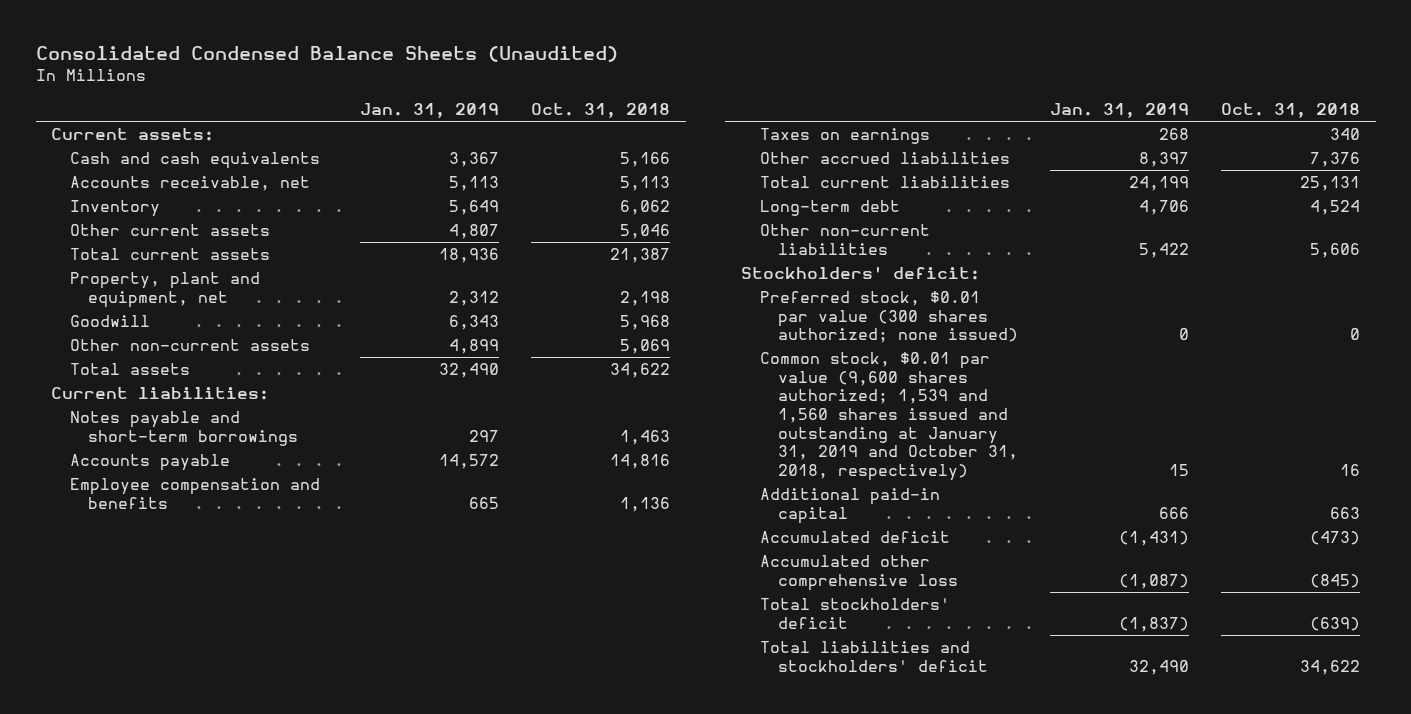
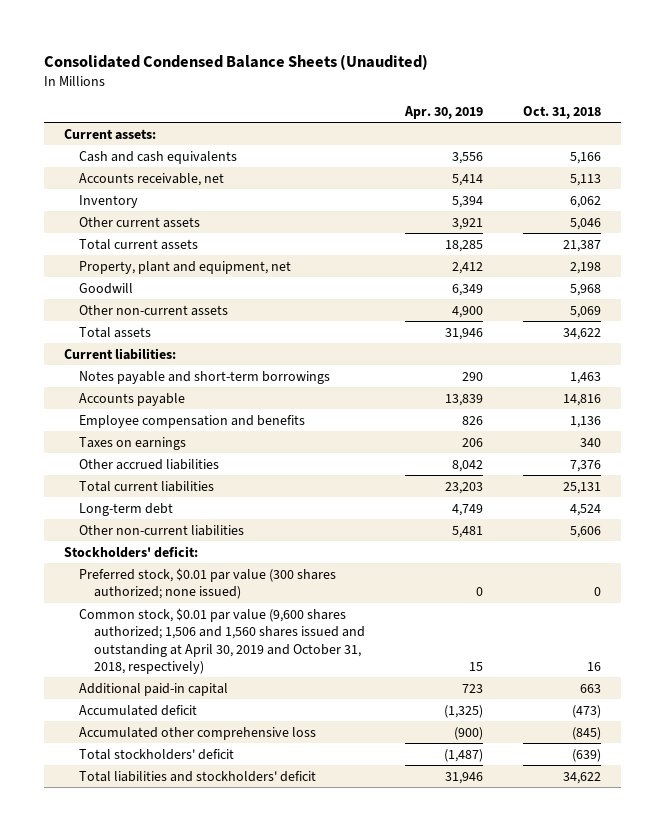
[360,103,500,119] Jan. 31, 2019 -> none
none -> [404,105,484,119] Apr. 30, 2019
[759,351,1019,482] Common stock, $0.01 par value (9,600 shares authorized; 1,539 and 1,560 shares issued and outstanding at January 31, 2019 and October 31, 2018, respectively) -> [79,607,366,674] Common stock, $0.01 par value (9,600 shares authorized; 1,506 and 1,560 shares issued and outstanding at April 30, 2019 and October 31, 2018, respectively)

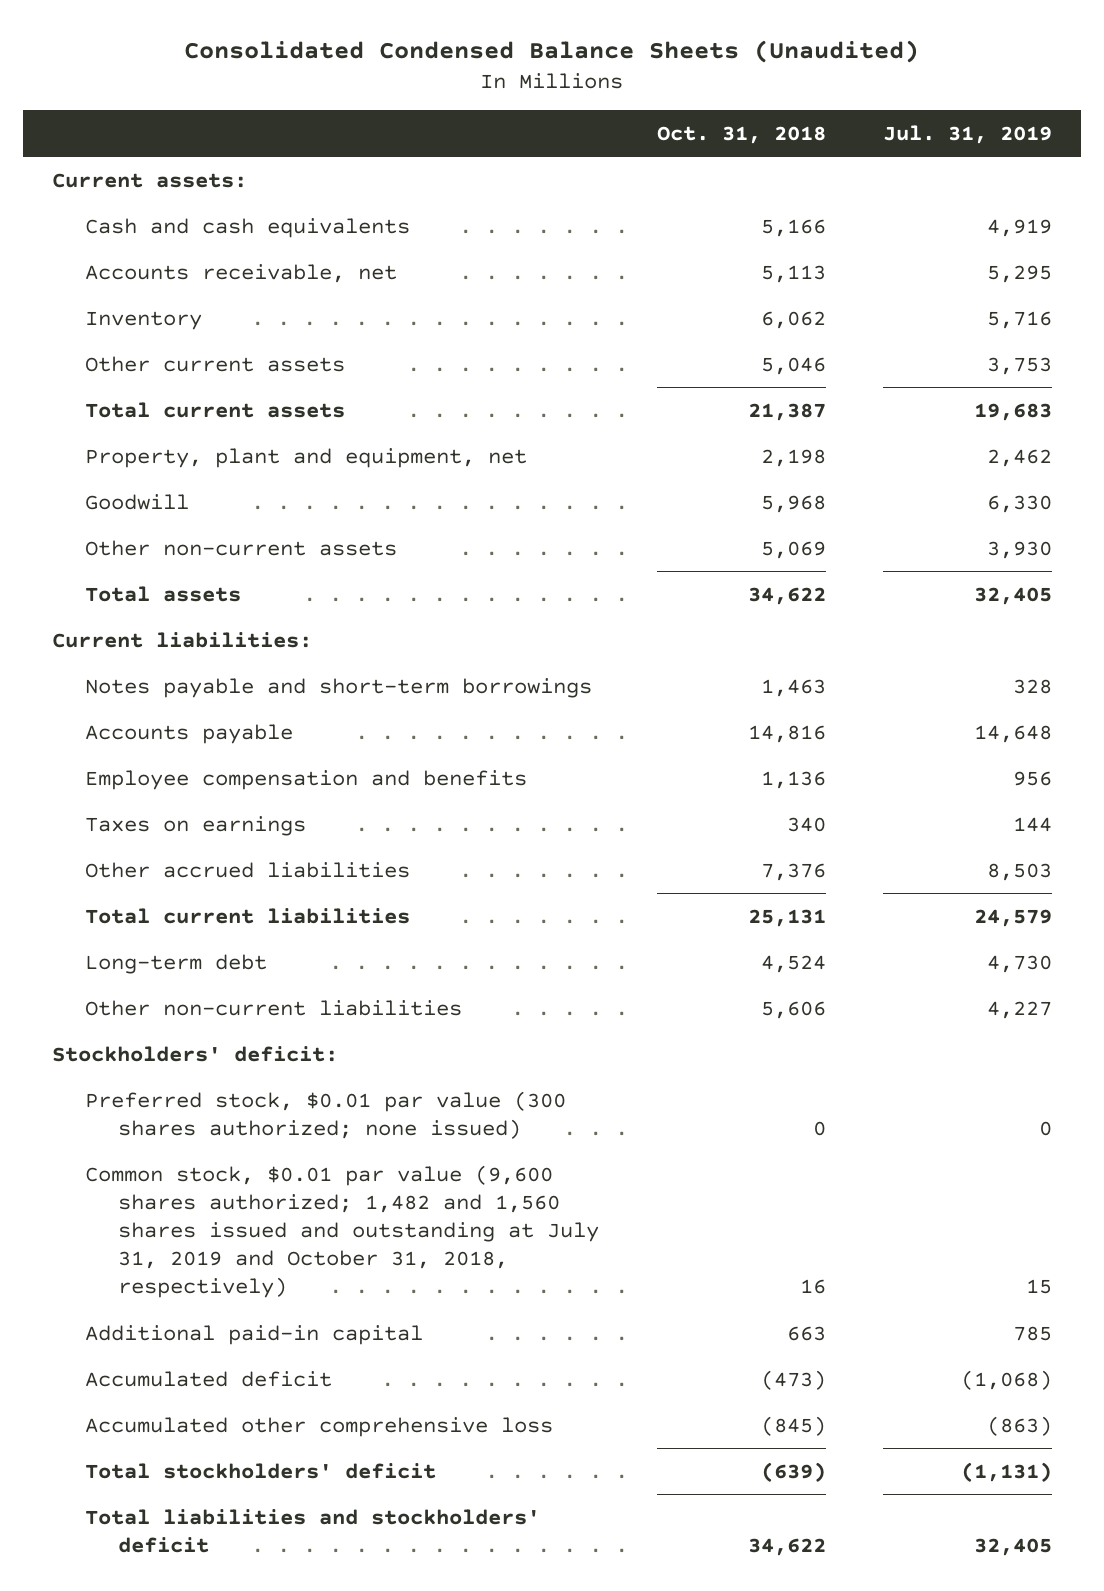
[404,105,484,119] Apr. 30, 2019 -> none
none -> [882,124,1052,144] Jul. 31, 2019
[79,607,366,674] Common stock, $0.01 par value (9,600 shares authorized; 1,506 and 1,560 shares issued and outstanding at April 30, 2019 and October 31, 2018, respectively) -> [85,1164,600,1299] Common stock, $0.01 par value (9,600 shares authorized; 1,482 and 1,560 shares issued and outstanding at July 31, 2019 and October 31, 2018, respectively)

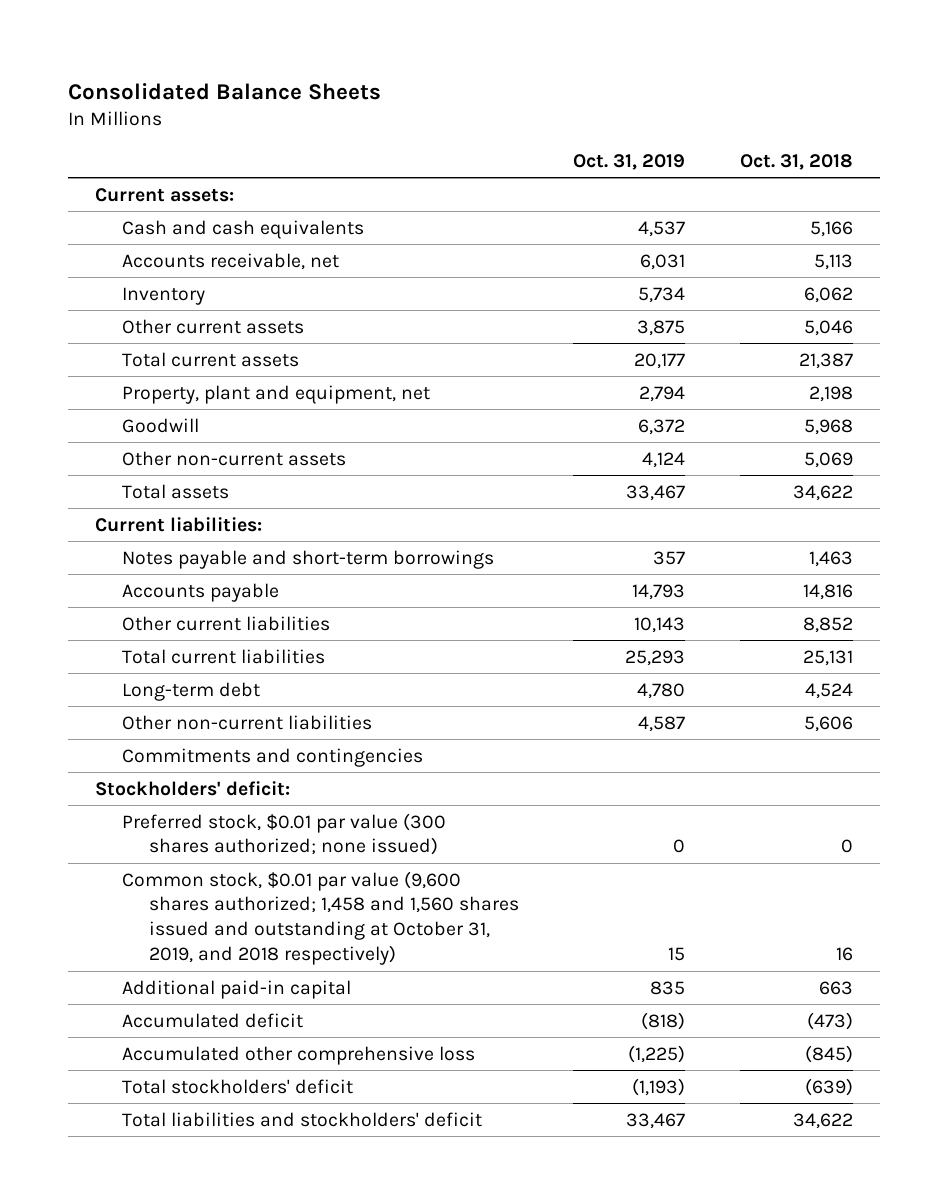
[183,39,919,63] Consolidated Condensed Balance Sheets (Unaudited) -> [68,82,382,100] Consolidated Balance Sheets
[882,124,1052,144] Jul. 31, 2019 -> none
none -> [573,154,686,171] Oct. 31, 2019
[85,769,528,790] Employee compensation and benefits -> none
[85,815,307,836] Taxes on earnings -> none
[85,861,411,878] Other accrued liabilities -> [122,615,331,631] Other current liabilities
[760,862,826,881] 7,376 -> [802,616,853,633] 8,852
none -> [122,747,424,767] Commitments and contingencies
[85,1164,600,1299] Common stock, $0.01 par value (9,600 shares authorized; 1,482 and 1,560 shares issued and outstanding at July 31, 2019 and October 31, 2018, respectively) -> [122,870,520,966] Common stock, $0.01 par value (9,600 shares authorized; 1,458 and 1,560 shares issued and outstanding at October 31, 2019, and 2018 respectively)

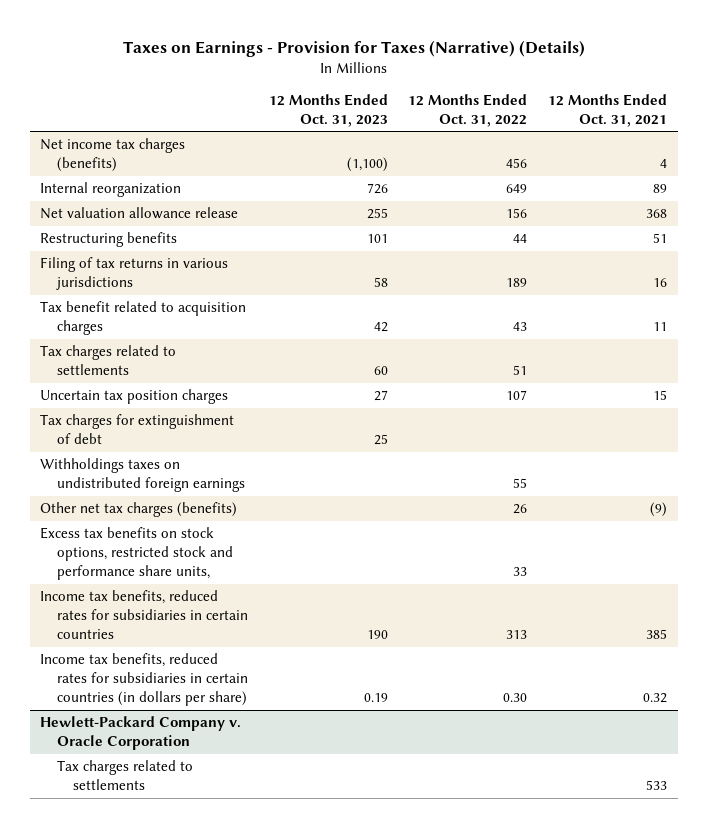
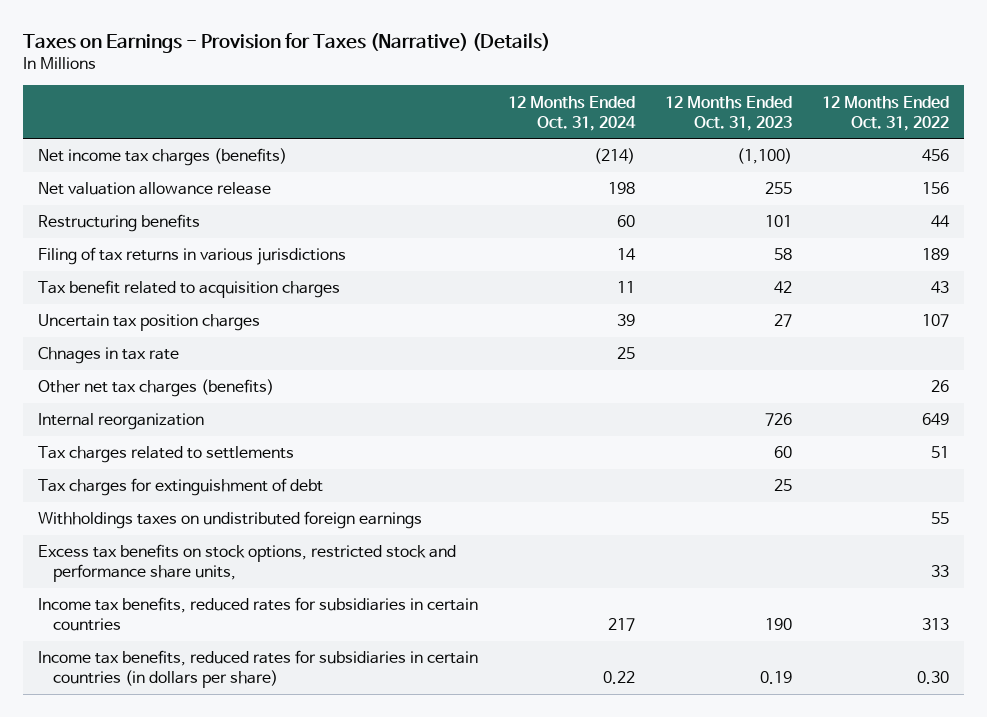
[548,93,668,127] 12 Months Ended Oct. 31, 2021 -> none
none -> [507,95,636,131] 12 Months Ended Oct. 31, 2024
none -> [37,347,179,365] Chnages in tax rate
[40,502,238,518] Other net tax charges (benefits) -> [37,379,274,398] Other net tax charges (benefits)
[40,182,182,198] Internal reorganization -> [37,413,204,431] Internal reorganization
[40,345,177,376] Tax charges related to settlements -> [37,446,294,464] Tax charges related to settlements
[40,716,242,751] Hewlett-Packard Company v. Oracle Corporation -> none
[56,760,193,791] Tax charges related to settlements -> none

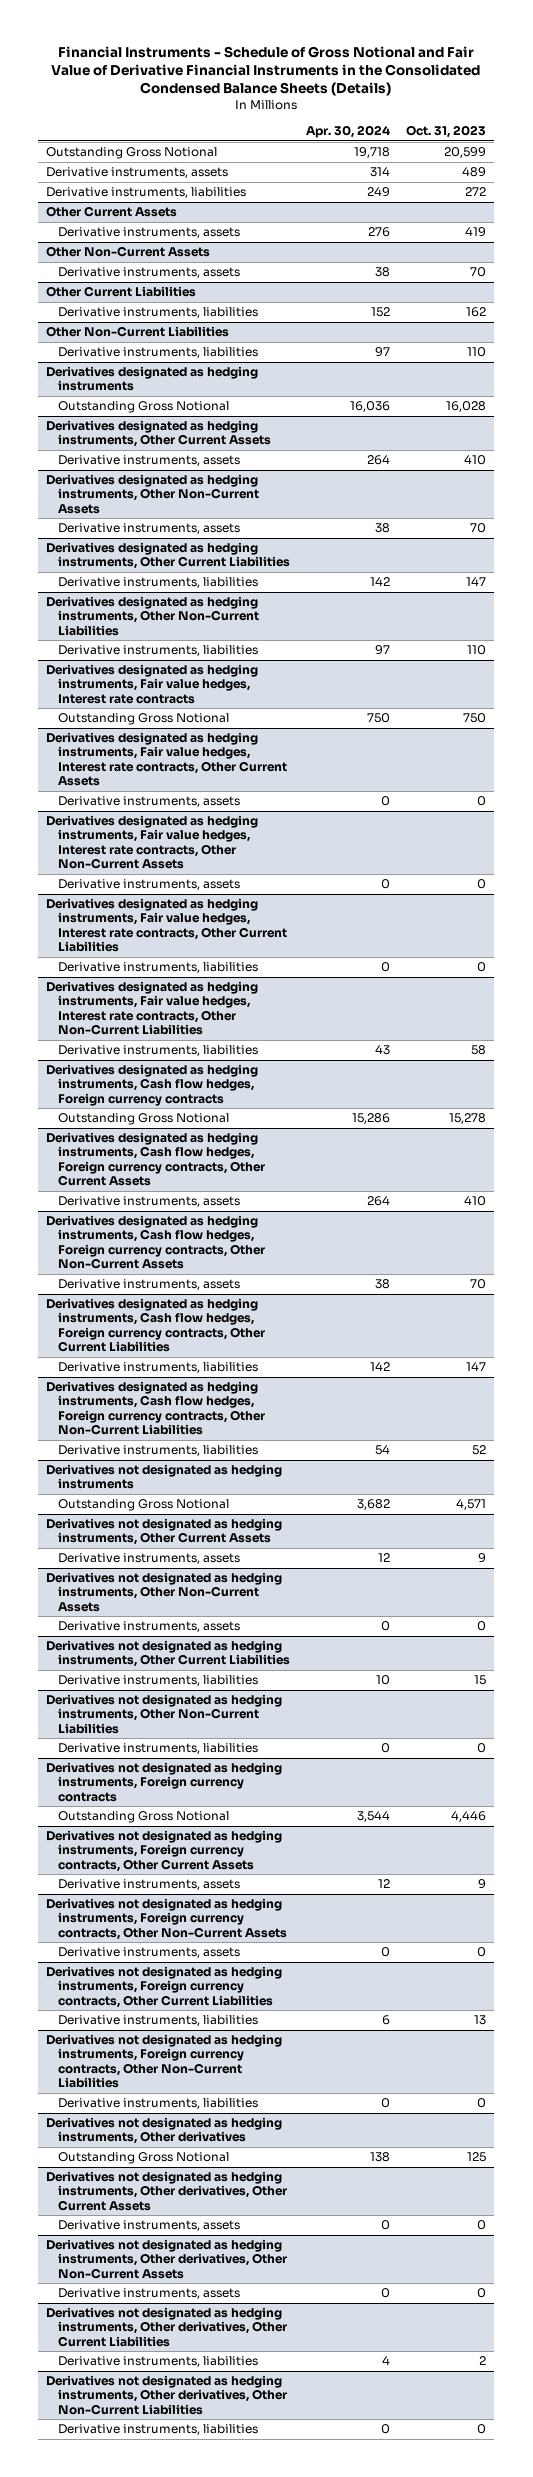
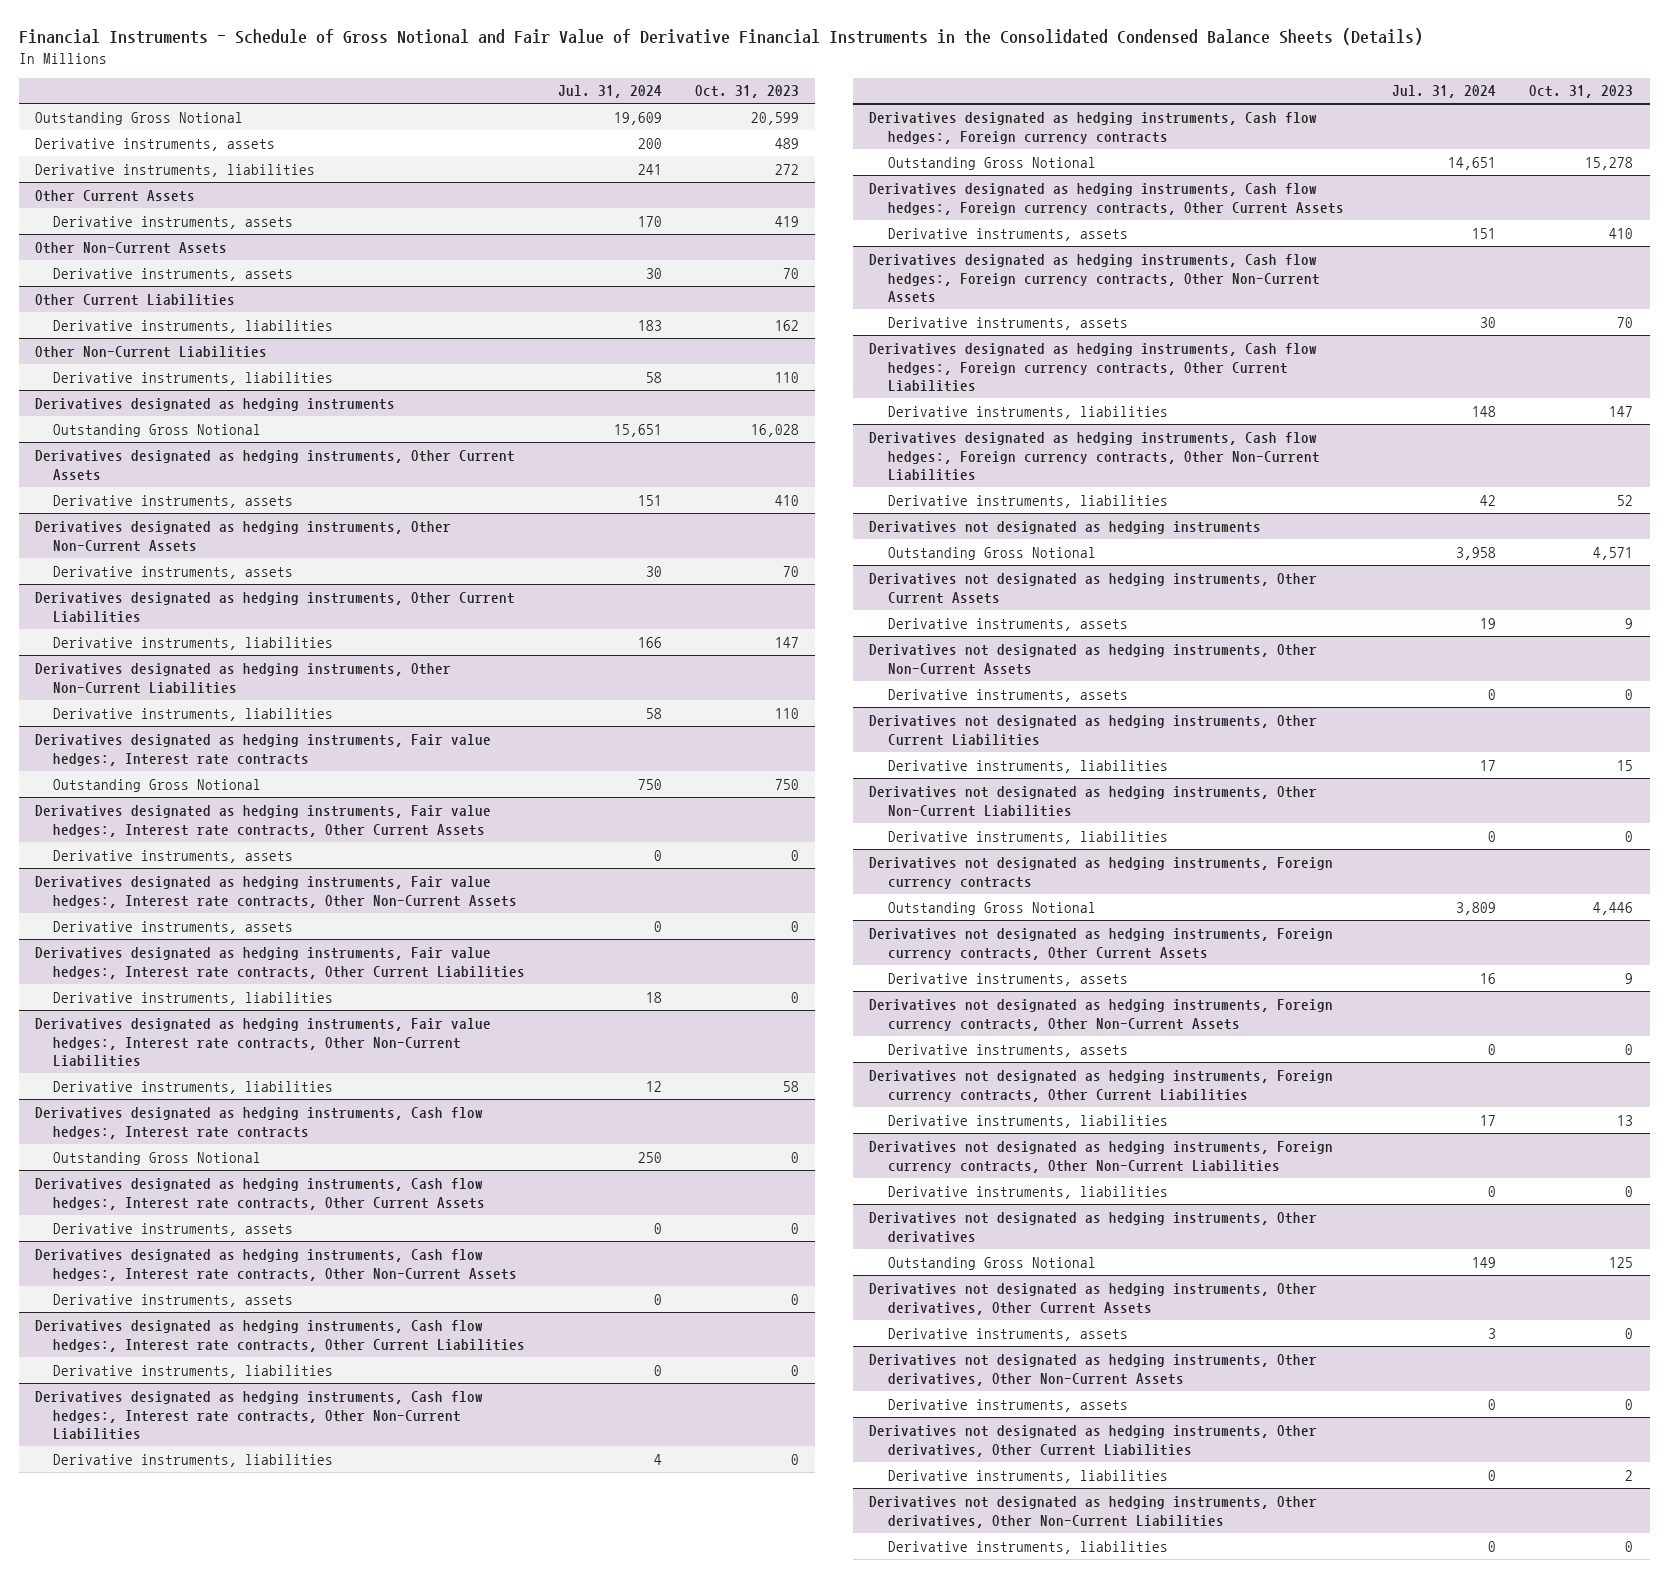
[306,124,391,138] Apr. 30, 2024 -> none
none -> [558,85,663,99] Jul. 31, 2024
[46,664,259,704] Derivatives designated as hedging instruments, Fair value hedges, Interest rate contracts -> [35,733,492,766] Derivatives designated as hedging instruments, Fair value hedges:, Interest rate contracts
[46,732,288,787] Derivatives designated as hedging instruments, Fair value hedges, Interest rate contracts, Other Current Assets -> [35,804,492,837] Derivatives designated as hedging instruments, Fair value hedges:, Interest rate contracts, Other Current Assets
[46,815,259,870] Derivatives designated as hedging instruments, Fair value hedges, Interest rate contracts, Other Non-Current Assets -> [35,875,518,908] Derivatives designated as hedging instruments, Fair value hedges:, Interest rate contracts, Other Non-Current Assets
[46,898,288,953] Derivatives designated as hedging instruments, Fair value hedges, Interest rate contracts, Other Current Liabilities -> [35,946,526,979] Derivatives designated as hedging instruments, Fair value hedges:, Interest rate contracts, Other Current Liabilities
[46,981,259,1036] Derivatives designated as hedging instruments, Fair value hedges, Interest rate contracts, Other Non-Current Liabilities -> [35,1017,492,1068] Derivatives designated as hedging instruments, Fair value hedges:, Interest rate contracts, Other Non-Current Liabilities
none -> [35,1106,484,1139] Derivatives designated as hedging instruments, Cash flow hedges:, Interest rate contracts
none -> [53,1151,262,1165] Outstanding Gross Notional
none -> [35,1177,486,1210] Derivatives designated as hedging instruments, Cash flow hedges:, Interest rate contracts, Other Current Assets
none -> [53,1222,294,1236] Derivative instruments, assets
none -> [35,1248,518,1281] Derivatives designated as hedging instruments, Cash flow hedges:, Interest rate contracts, Other Non-Current Assets
none -> [53,1293,294,1307] Derivative instruments, assets
none -> [35,1319,526,1352] Derivatives designated as hedging instruments, Cash flow hedges:, Interest rate contracts, Other Current Liabilities
none -> [53,1364,334,1378] Derivative instruments, liabilities
none -> [35,1390,484,1441] Derivatives designated as hedging instruments, Cash flow hedges:, Interest rate contracts, Other Non-Current Liabilities
none -> [53,1453,334,1467] Derivative instruments, liabilities
[46,1064,259,1106] Derivatives designated as hedging instruments, Cash flow hedges, Foreign currency contracts -> [869,111,1318,144] Derivatives designated as hedging instruments, Cash flow hedges:, Foreign currency contracts
[46,1132,266,1187] Derivatives designated as hedging instruments, Cash flow hedges, Foreign currency contracts, Other Current Assets -> [869,182,1344,215] Derivatives designated as hedging instruments, Cash flow hedges:, Foreign currency contracts, Other Current Assets
[46,1215,266,1270] Derivatives designated as hedging instruments, Cash flow hedges, Foreign currency contracts, Other Non-Current Assets -> [869,253,1320,304] Derivatives designated as hedging instruments, Cash flow hedges:, Foreign currency contracts, Other Non-Current Assets
[46,1298,266,1353] Derivatives designated as hedging instruments, Cash flow hedges, Foreign currency contracts, Other Current Liabilities -> [869,342,1318,393] Derivatives designated as hedging instruments, Cash flow hedges:, Foreign currency contracts, Other Current Liabilities
[46,1381,266,1436] Derivatives designated as hedging instruments, Cash flow hedges, Foreign currency contracts, Other Non-Current Liabilities -> [869,431,1320,482] Derivatives designated as hedging instruments, Cash flow hedges:, Foreign currency contracts, Other Non-Current Liabilities

